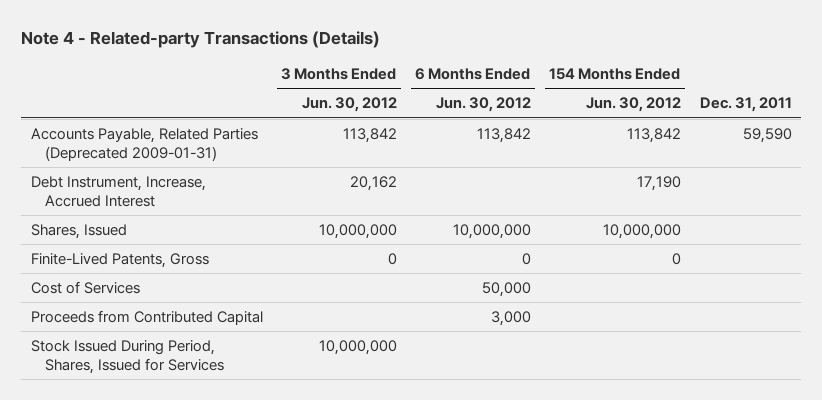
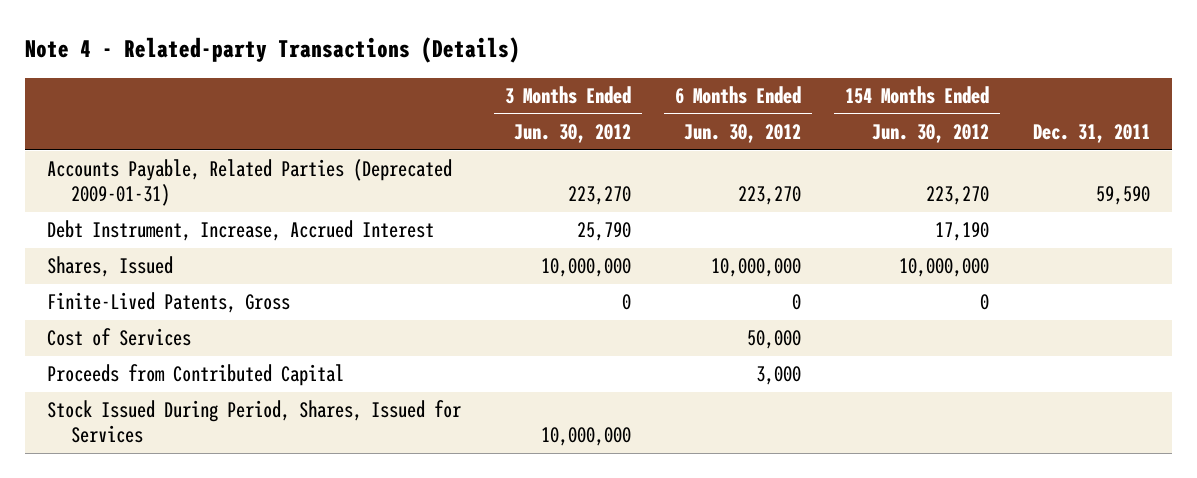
[342,127,397,143] 113,842 -> [567,186,631,206] 223,270
[476,127,531,143] 113,842 -> [737,186,801,206] 223,270
[626,127,681,143] 113,842 -> [925,186,989,206] 223,270
[349,175,397,191] 20,162 -> [576,222,631,242] 25,790

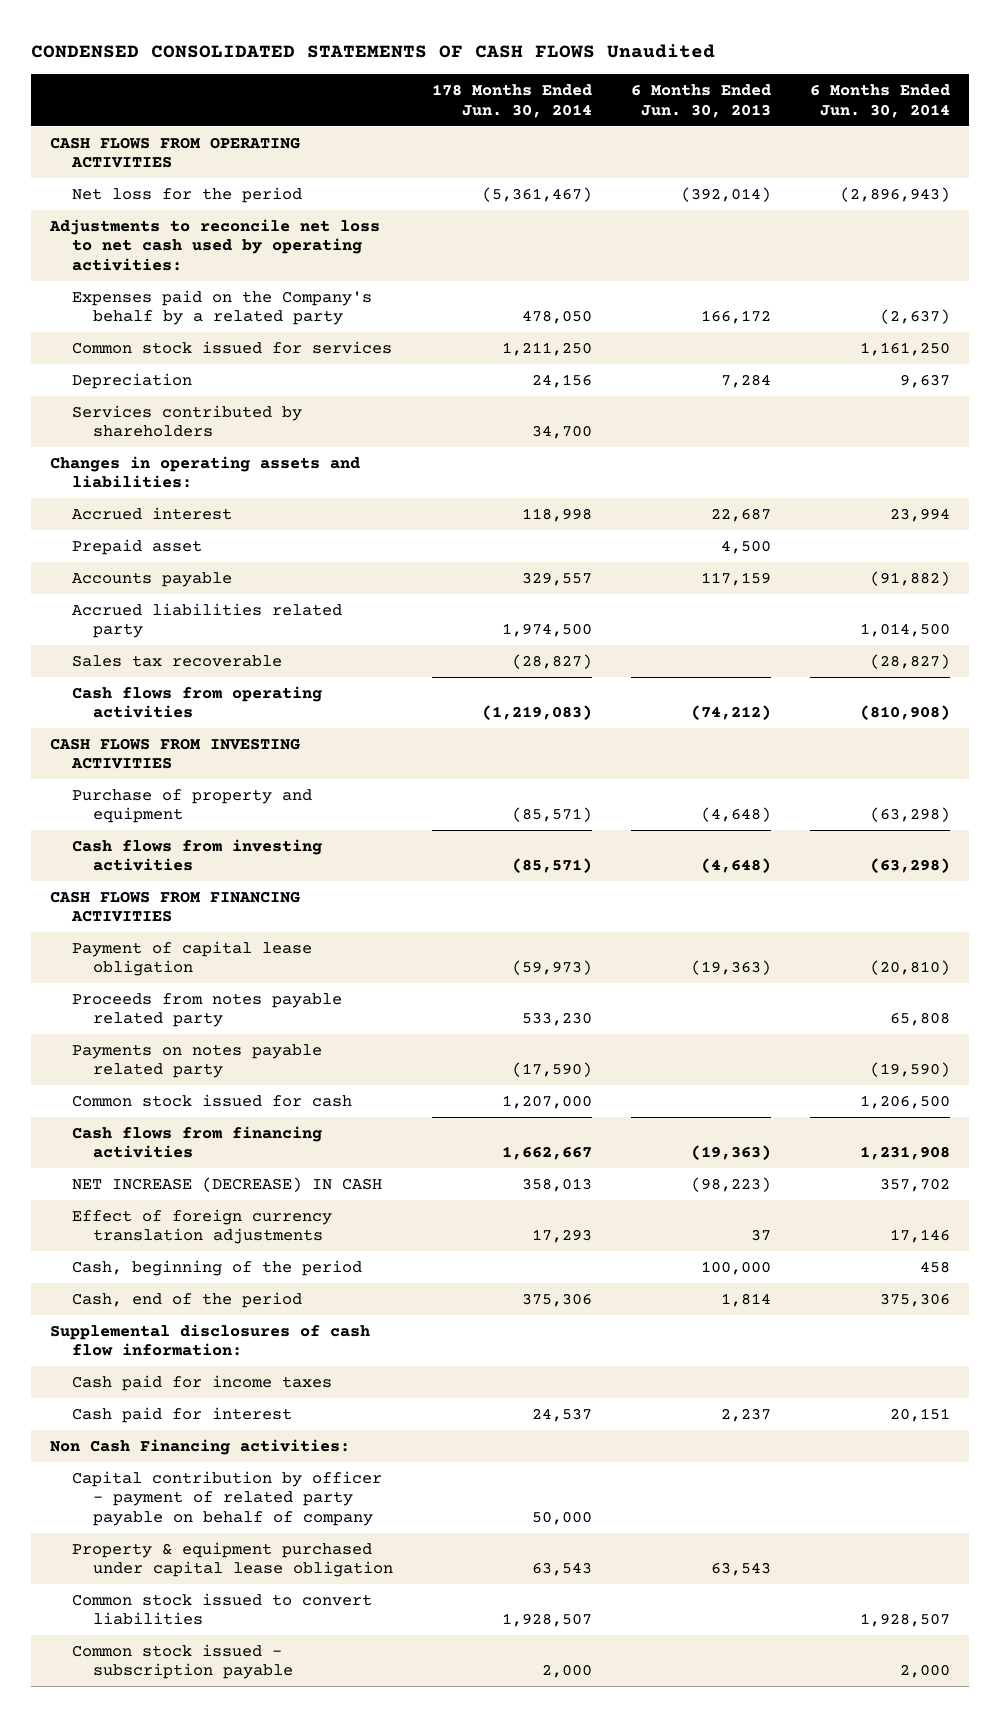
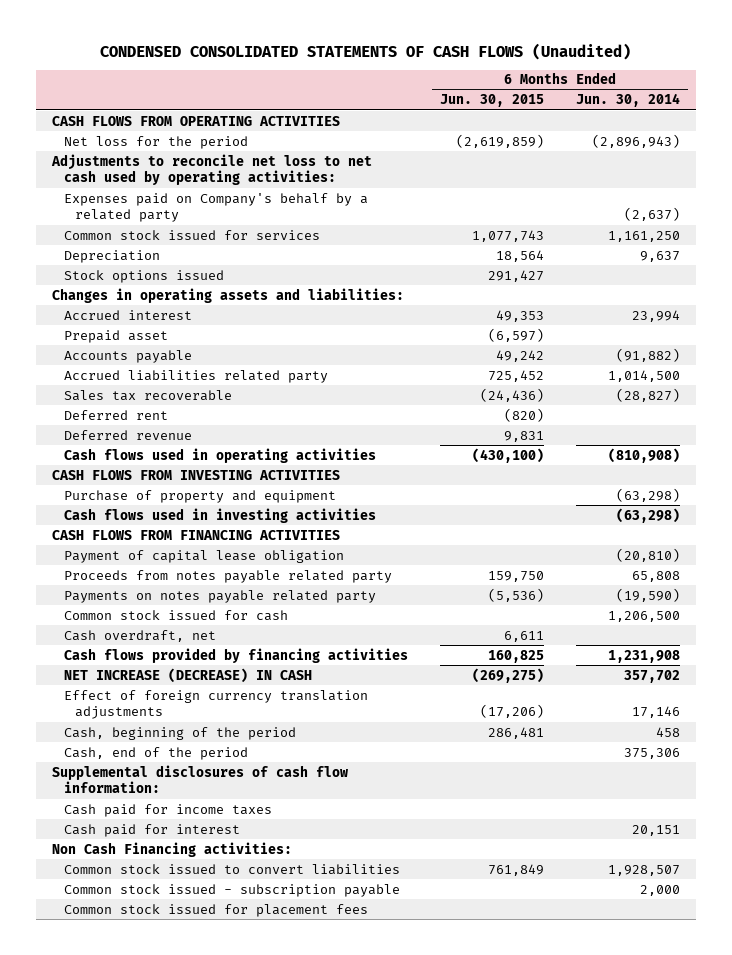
[30,44,715,59] CONDENSED CONSOLIDATED STATEMENTS OF CASH FLOWS Unaudited -> [100,42,632,60] CONDENSED CONSOLIDATED STATEMENTS OF CASH FLOWS (Unaudited)
[432,84,593,118] 178 Months Ended Jun. 30, 2014 -> none
[630,84,771,118] 6 Months Ended Jun. 30, 2013 -> none
none -> [439,94,544,108] Jun. 30, 2015
[71,289,372,326] Expenses paid on the Company's behalf by a related party -> [63,192,368,223] Expenses paid on Company's behalf by a related party
[71,404,302,438] Services contributed by shareholders -> [63,269,224,283] Stock options issued
none -> [63,409,168,420] Deferred rent
none -> [63,429,192,440] Deferred revenue
[71,685,322,719] Cash flows from operating activities -> [63,447,376,463] Cash flows used in operating activities
[71,838,322,872] Cash flows from investing activities -> [63,507,376,523] Cash flows used in investing activities
none -> [63,629,216,642] Cash overdraft, net
[71,1125,322,1159] Cash flows from financing activities -> [63,647,408,663] Cash flows provided by financing activities
[71,1470,382,1527] Capital contribution by officer - payment of related party payable on behalf of company -> none
[71,1541,394,1578] Property & equipment purchased under capital lease obligation -> none
none -> [63,903,368,917] Common stock issued for placement fees

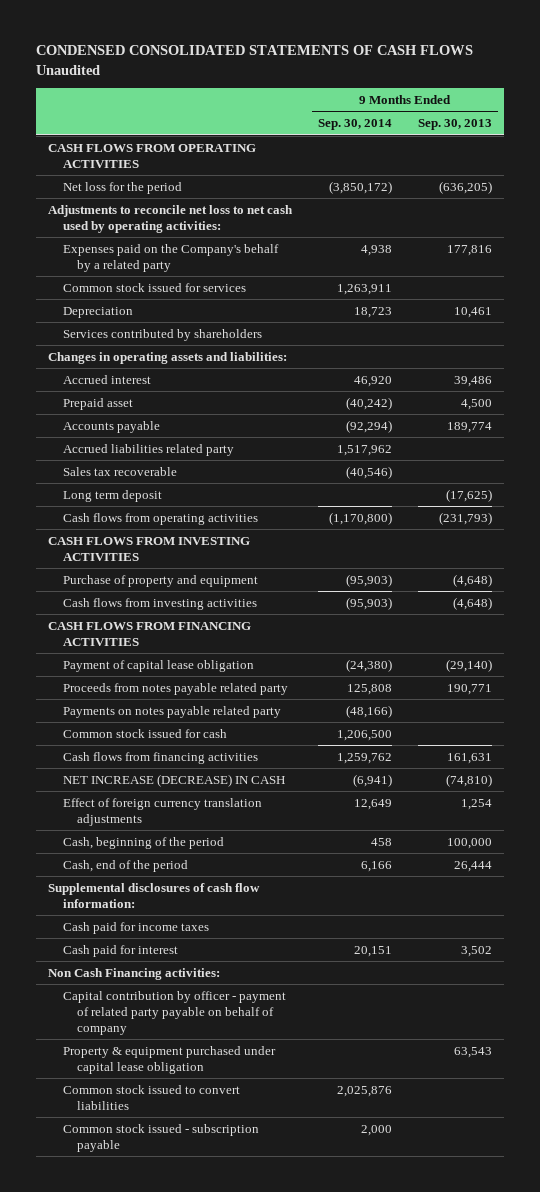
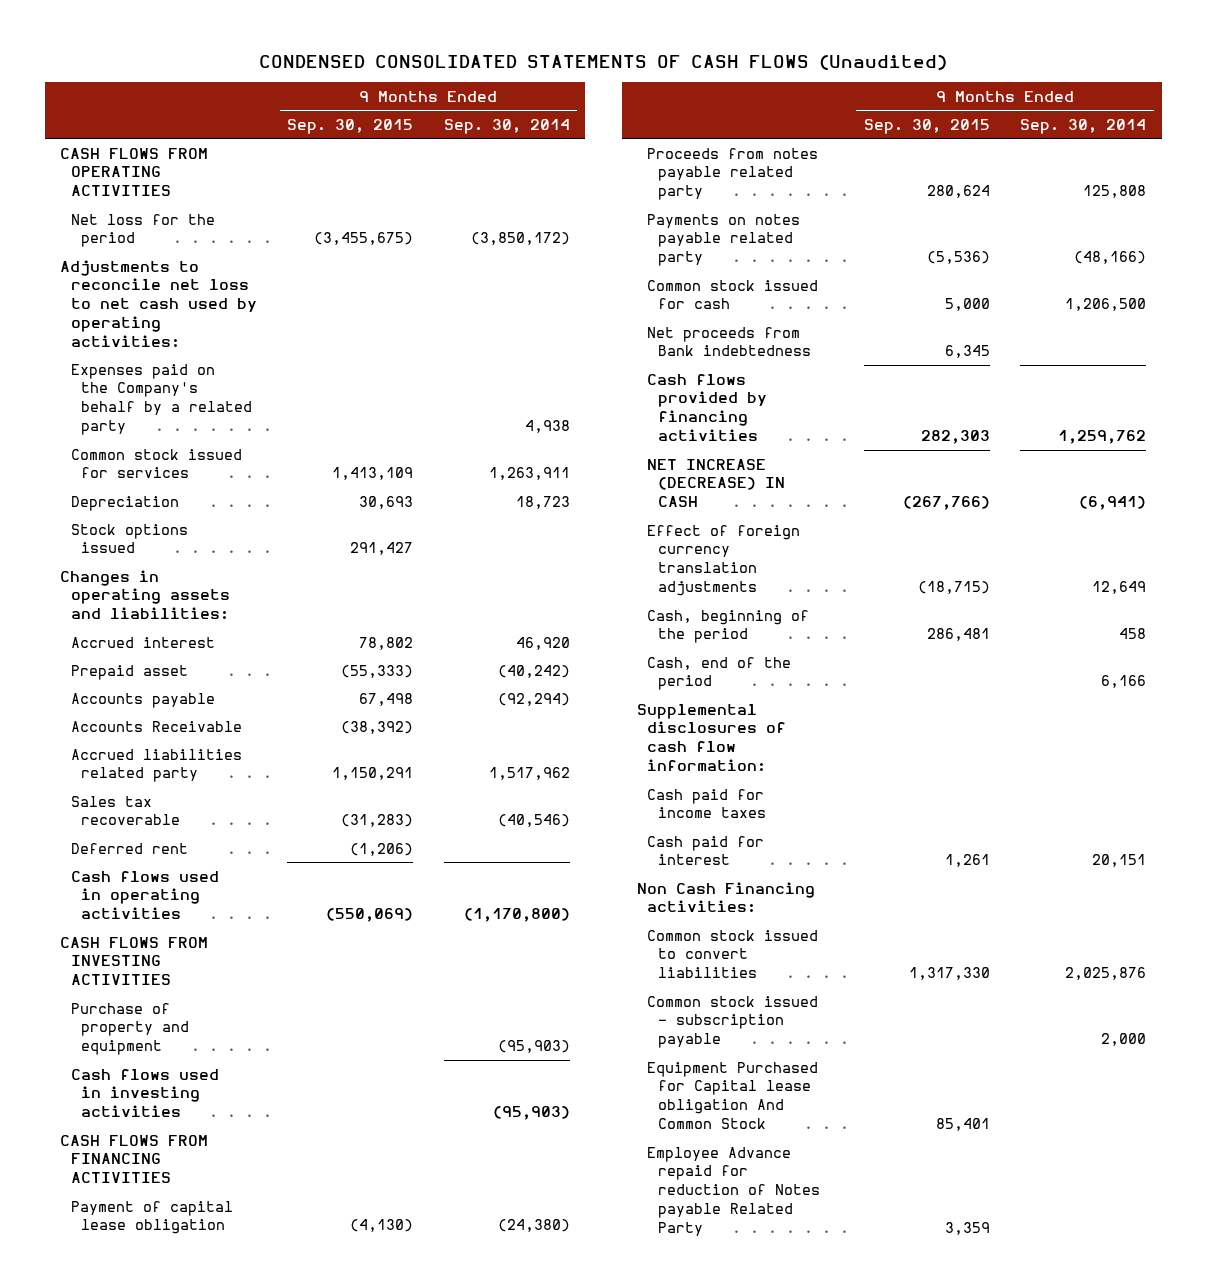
[35,45,473,76] CONDENSED CONSOLIDATED STATEMENTS OF CASH FLOWS Unaudited -> [259,54,948,70] CONDENSED CONSOLIDATED STATEMENTS OF CASH FLOWS (Unaudited)
[417,119,492,131] Sep. 30, 2013 -> none
none -> [287,118,414,134] Sep. 30, 2015
[62,328,262,341] Services contributed by shareholders -> [70,523,188,554] Stock options issued
none -> [70,720,242,732] Accounts Receivable
[62,489,162,502] Long term deposit -> none
none -> [70,842,188,854] Deferred rent
[62,512,258,525] Cash flows from operating activities -> [70,870,219,920] Cash flows used in operating activities
[62,597,257,610] Cash flows from investing activities -> [70,1068,219,1118] Cash flows used in investing activities
none -> [647,326,812,357] Net proceeds from Bank indebtedness
[62,751,258,764] Cash flows from financing activities -> [647,373,768,442] Cash flows provided by financing activities
[62,990,286,1035] Capital contribution by officer - payment of related party payable on behalf of company -> none
[62,1045,276,1074] Property & equipment purchased under capital lease obligation -> none
none -> [647,1061,819,1130] Equipment Purchased for Capital lease obligation And Common Stock
none -> [647,1146,821,1236] Employee Advance repaid for reduction of Notes payable Related Party

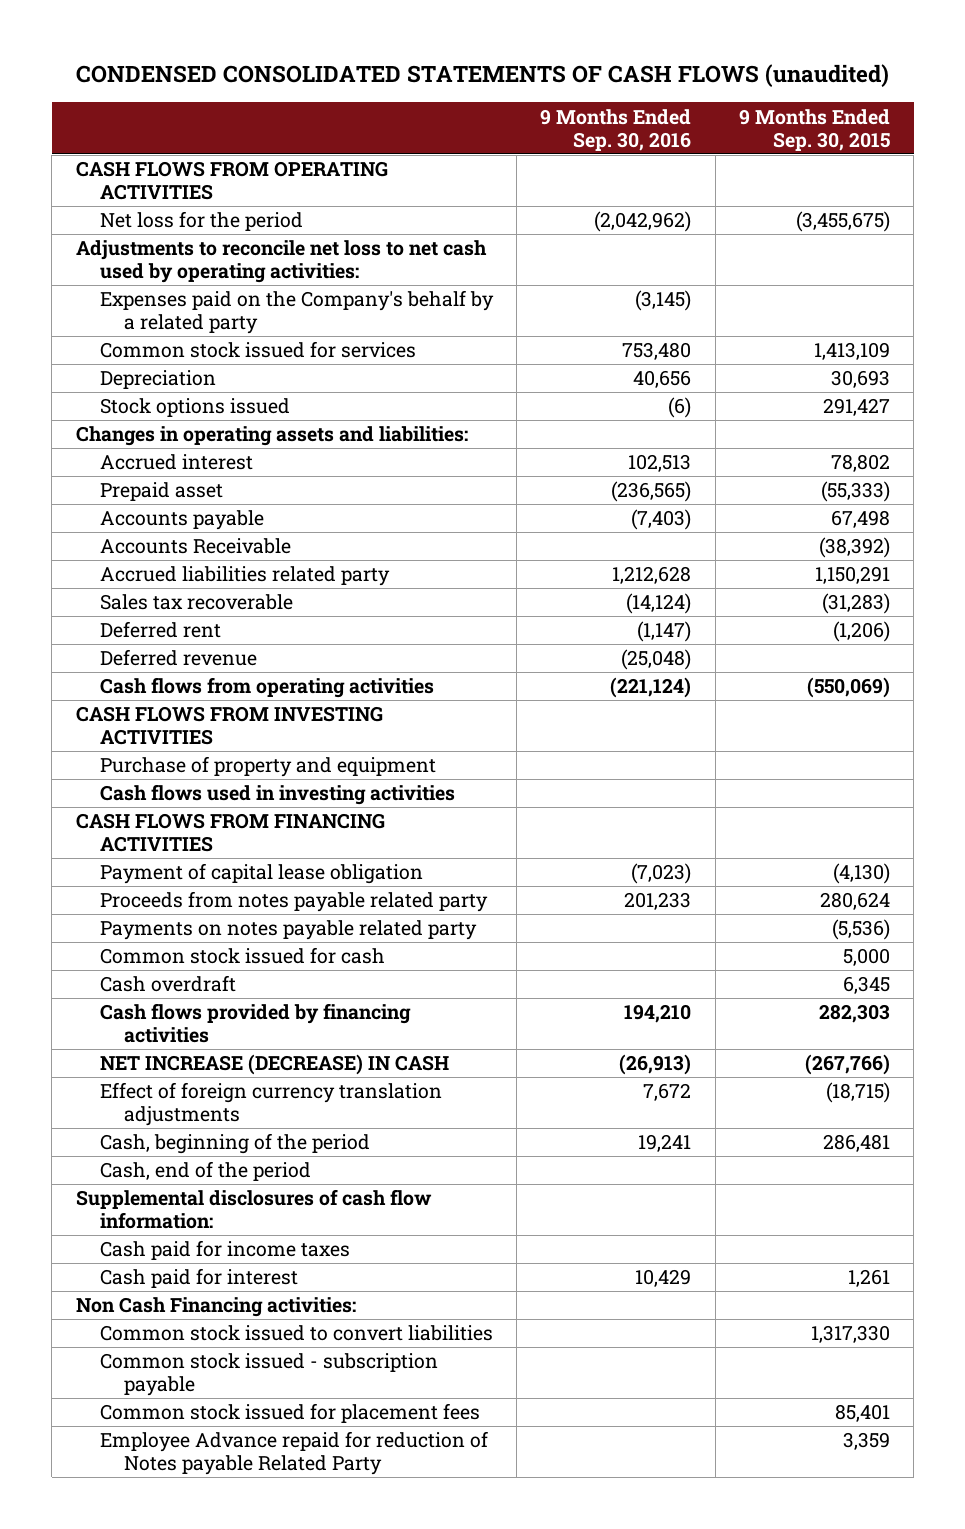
[259,54,948,70] CONDENSED CONSOLIDATED STATEMENTS OF CASH FLOWS (Unaudited) -> [75,64,889,88] CONDENSED CONSOLIDATED STATEMENTS OF CASH FLOWS (unaudited)
[443,118,570,134] Sep. 30, 2014 -> none
none -> [540,108,692,151] 9 Months Ended Sep. 30, 2016
none -> [99,649,257,667] Deferred revenue
[70,870,219,920] Cash flows used in operating activities -> [99,677,434,699] Cash flows from operating activities
[647,326,812,357] Net proceeds from Bank indebtedness -> [99,975,236,993] Cash overdraft
[647,1061,819,1130] Equipment Purchased for Capital lease obligation And Common Stock -> [99,1403,480,1424] Common stock issued for placement fees

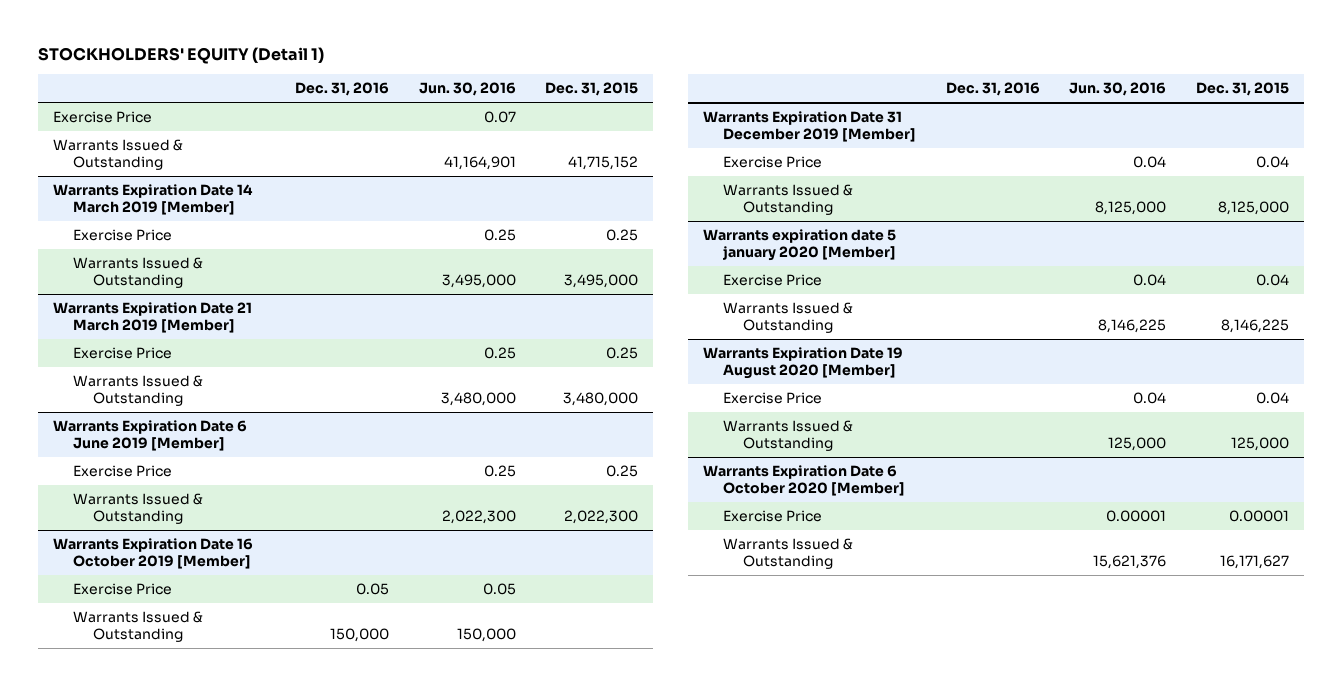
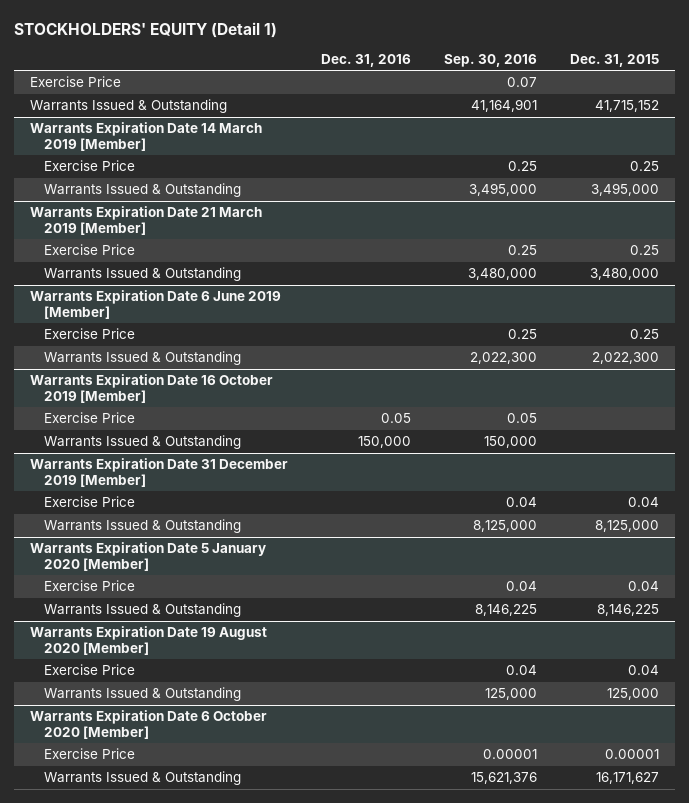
[418,82,516,97] Jun. 30, 2016 -> none
none -> [443,53,537,67] Sep. 30, 2016
[703,229,897,262] Warrants expiration date 5 january 2020 [Member] -> [30,542,267,571] Warrants Expiration Date 5 January 2020 [Member]

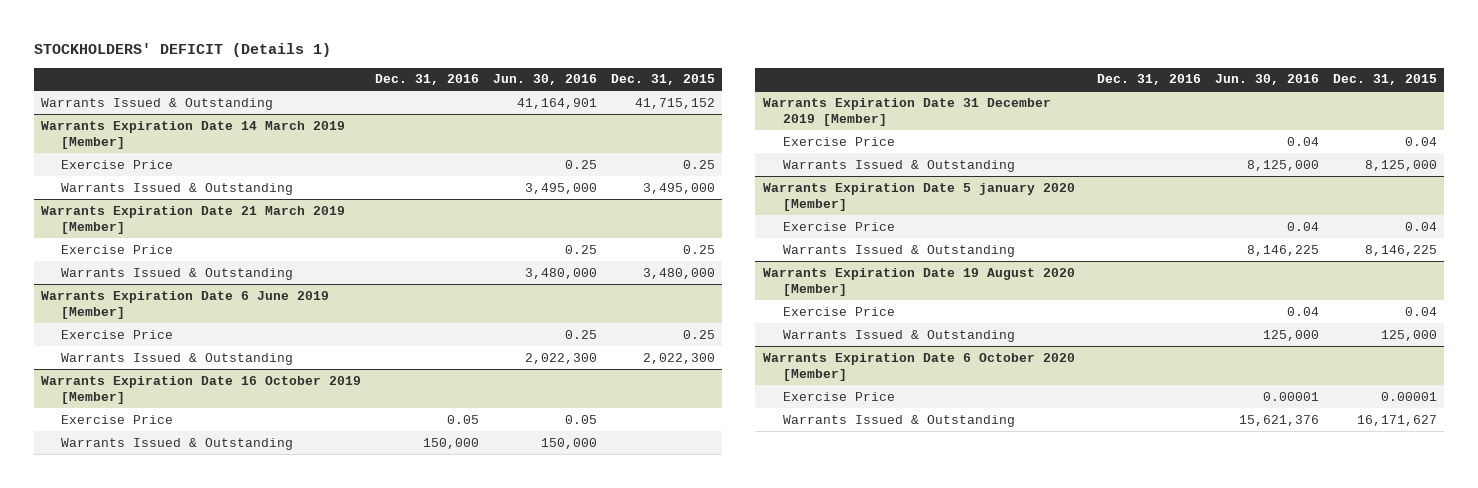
[13,21,277,38] STOCKHOLDERS' EQUITY (Detail 1) -> [33,43,331,58] STOCKHOLDERS' DEFICIT (Details 1)
[443,53,537,67] Sep. 30, 2016 -> none
none -> [493,74,598,86] Jun. 30, 2016
[30,76,122,88] Exercise Price -> none
[30,542,267,571] Warrants Expiration Date 5 January 2020 [Member] -> [762,182,1075,211] Warrants Expiration Date 5 january 2020 [Member]

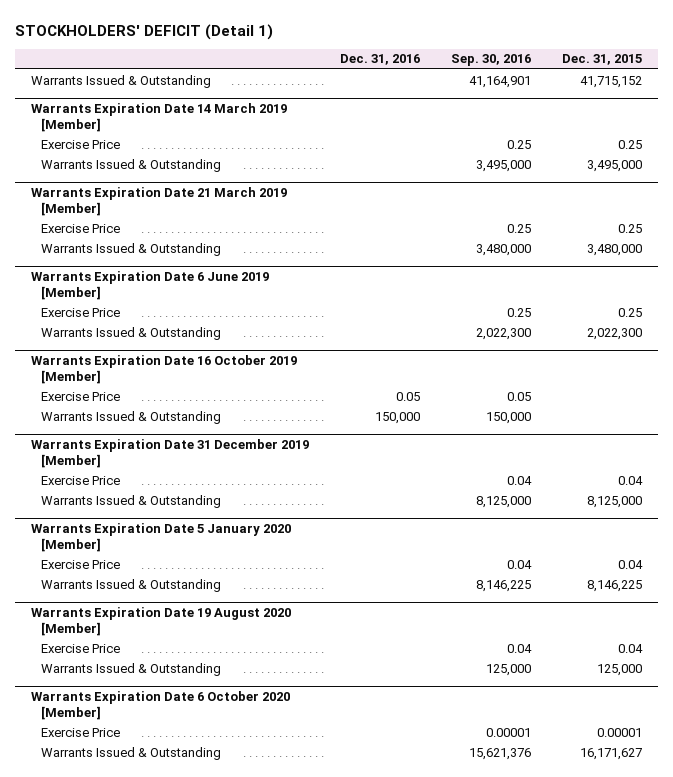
[33,43,331,58] STOCKHOLDERS' DEFICIT (Details 1) -> [15,23,274,40] STOCKHOLDERS' DEFICIT (Detail 1)
[493,74,598,86] Jun. 30, 2016 -> none
none -> [451,54,532,67] Sep. 30, 2016
[762,182,1075,211] Warrants Expiration Date 5 january 2020 [Member] -> [30,522,291,552] Warrants Expiration Date 5 January 2020 [Member]

